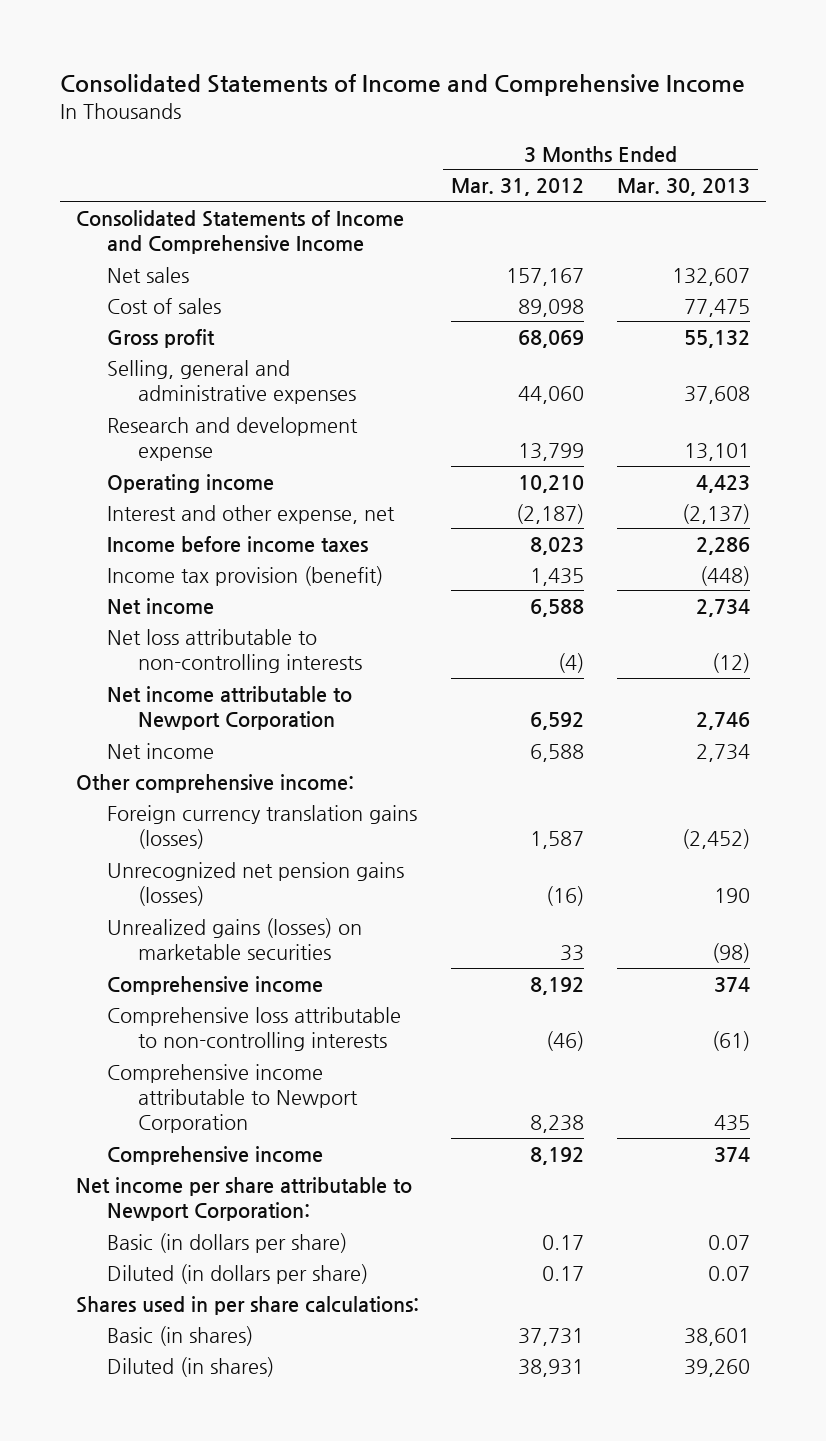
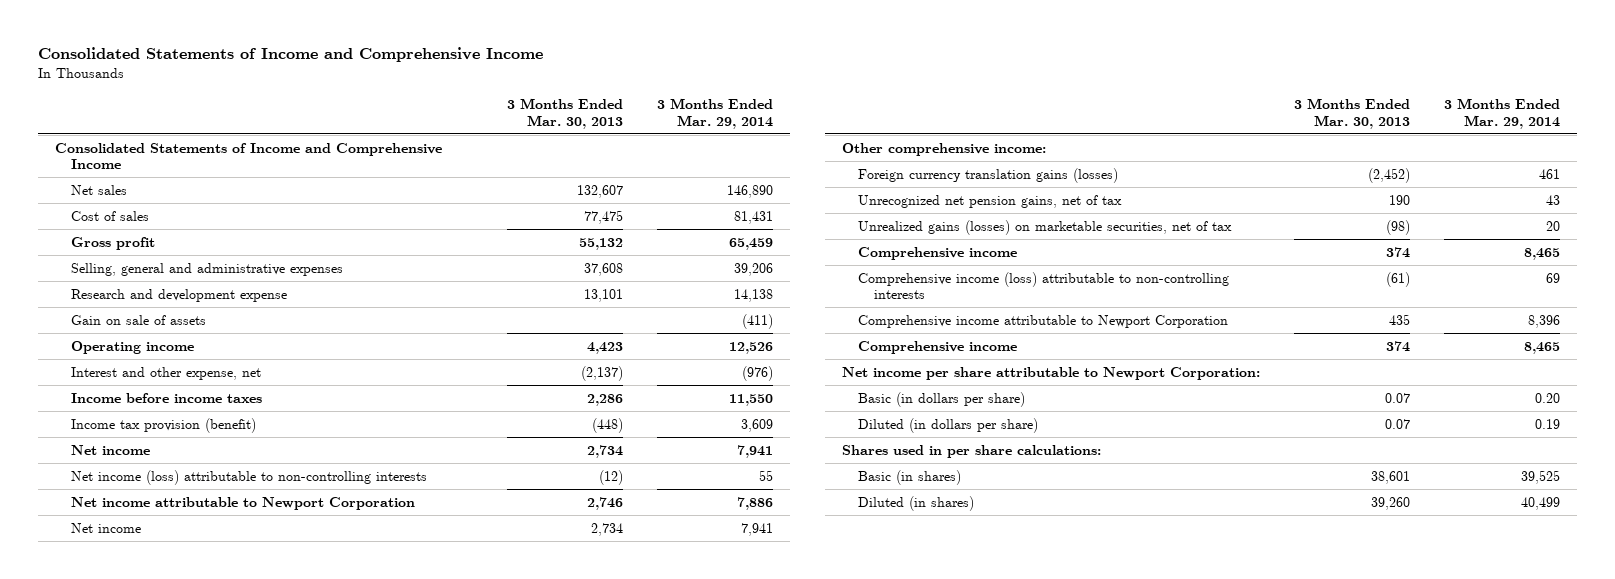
[451,178,585,197] Mar. 31, 2012 -> none
none -> [657,98,774,129] 3 Months Ended Mar. 29, 2014
none -> [70,314,206,325] Gain on sale of assets
[106,628,362,674] Net loss attributable to non-controlling interests -> [70,469,427,485] Net income (loss) attributable to non-controlling interests
[106,861,404,907] Unrecognized net pension gains (losses) -> [857,194,1122,208] Unrecognized net pension gains, net of tax
[106,917,362,961] Unrealized gains (losses) on marketable securities -> [857,219,1232,235] Unrealized gains (losses) on marketable securities, net of tax
[106,1006,401,1052] Comprehensive loss attributable to non-controlling interests -> [857,271,1229,300] Comprehensive income (loss) attributable to non-controlling interests

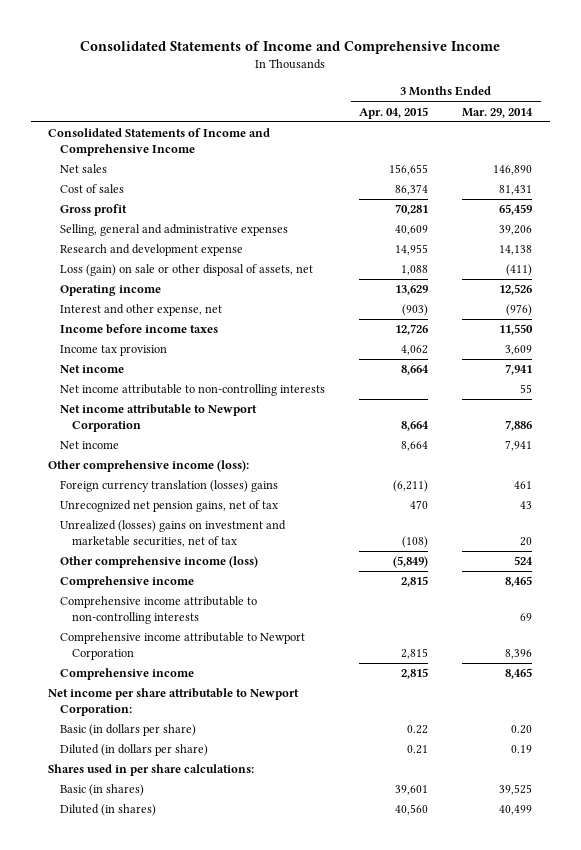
[506,98,623,129] 3 Months Ended Mar. 30, 2013 -> none
none -> [359,106,429,119] Apr. 04, 2015
[70,314,206,325] Gain on sale of assets -> [60,264,314,277] Loss (gain) on sale or other disposal of assets, net
[70,417,256,433] Income tax provision (benefit) -> [60,345,168,357] Income tax provision
[70,469,427,485] Net income (loss) attributable to non-controlling interests -> [60,384,326,397] Net income attributable to non-controlling interests
[841,142,1046,156] Other comprehensive income: -> [48,460,250,473] Other comprehensive income (loss):
[857,167,1118,183] Foreign currency translation gains (losses) -> [60,480,279,493] Foreign currency translation (losses) gains
[857,219,1232,235] Unrealized gains (losses) on marketable securities, net of tax -> [60,520,287,547] Unrealized (losses) gains on investment and marketable securities, net of tax
none -> [60,556,259,569] Other comprehensive income (loss)
[857,271,1229,300] Comprehensive income (loss) attributable to non-controlling interests -> [60,596,258,624] Comprehensive income attributable to non-controlling interests

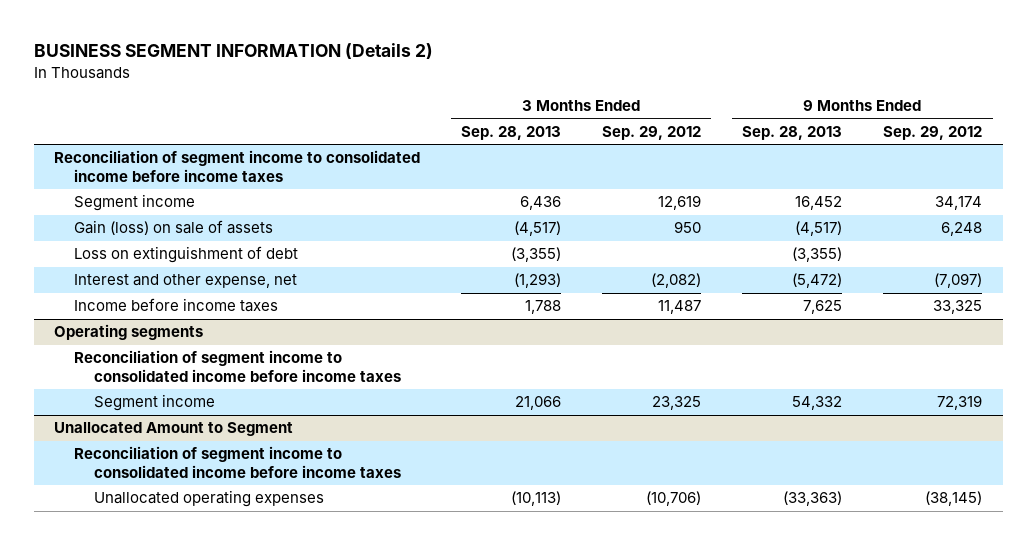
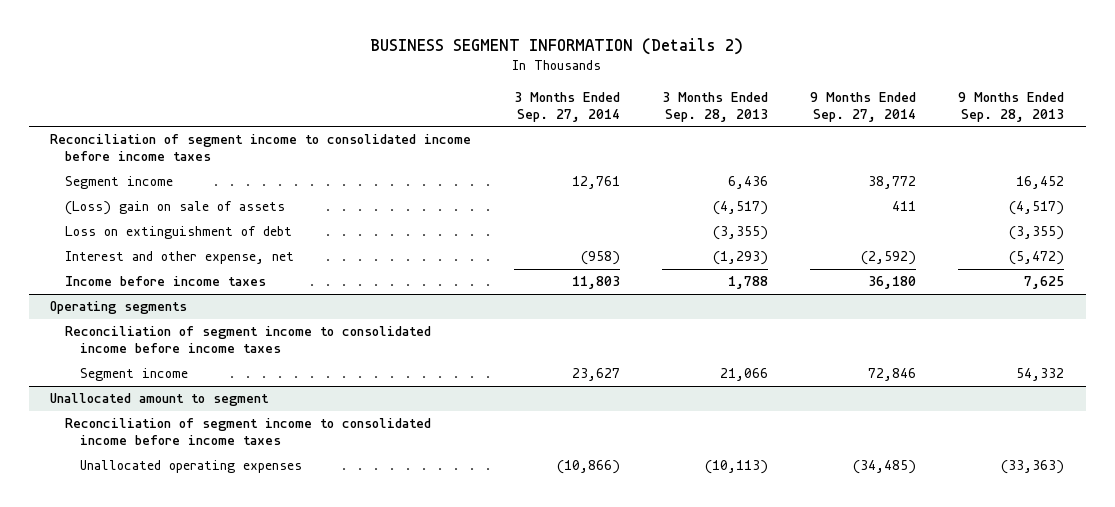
[602,125,702,140] Sep. 29, 2012 -> none
[883,125,983,140] Sep. 29, 2012 -> none
none -> [513,92,620,122] 3 Months Ended Sep. 27, 2014
none -> [810,92,917,122] 9 Months Ended Sep. 27, 2014
[73,220,273,236] Gain (loss) on sale of assets -> [65,201,286,216] (Loss) gain on sale of assets
[54,422,294,437] Unallocated Amount to Segment -> [50,393,270,407] Unallocated amount to segment

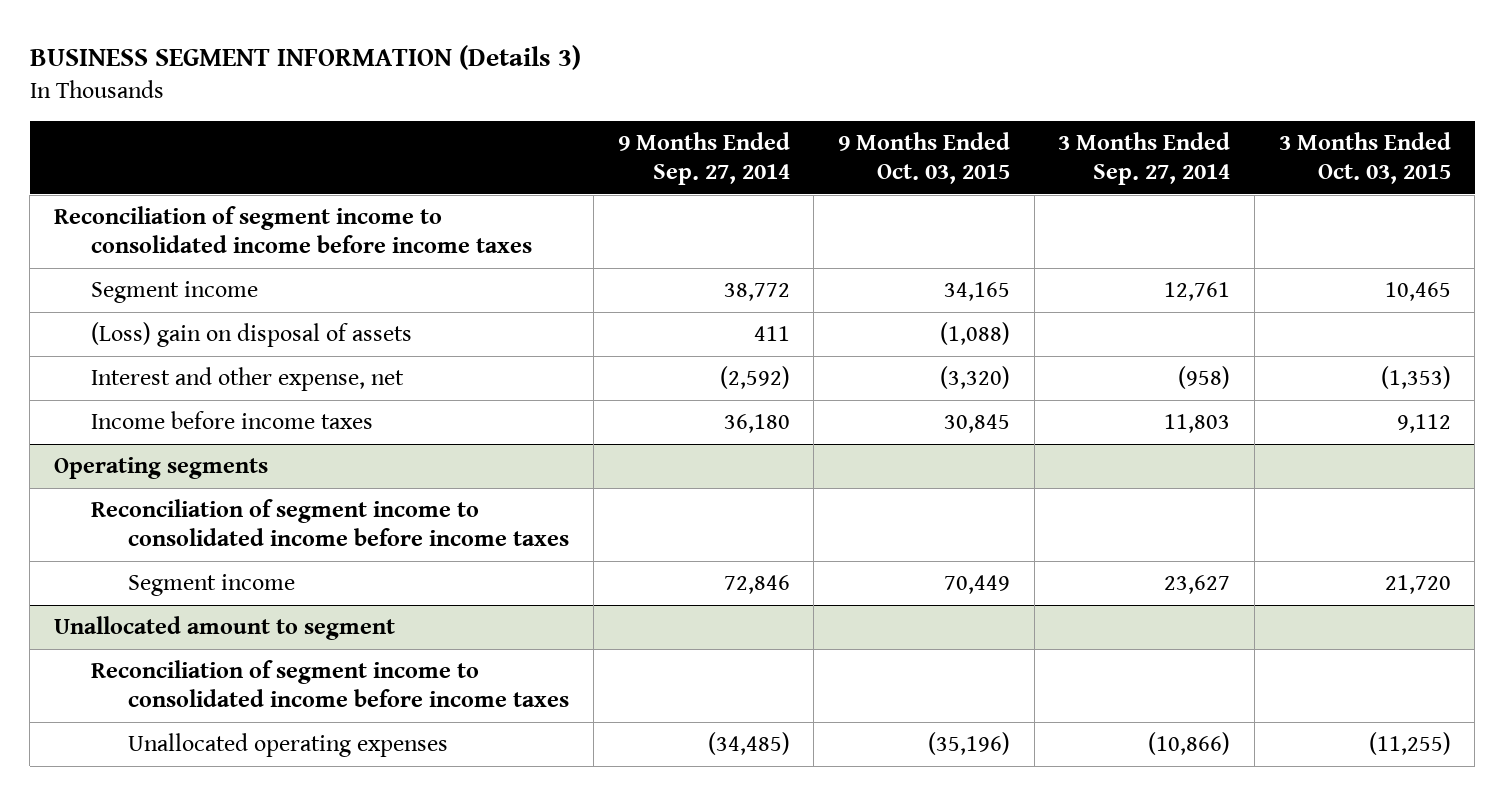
[370,38,744,56] BUSINESS SEGMENT INFORMATION (Details 2) -> [29,45,581,71] BUSINESS SEGMENT INFORMATION (Details 3)
[661,92,768,122] 3 Months Ended Sep. 28, 2013 -> none
[958,92,1065,122] 9 Months Ended Sep. 28, 2013 -> none
none -> [838,132,1011,184] 9 Months Ended Oct. 03, 2015
none -> [1278,132,1451,184] 3 Months Ended Oct. 03, 2015
[65,226,293,240] Loss on extinguishment of debt -> none
[65,201,286,216] (Loss) gain on sale of assets -> [91,322,413,348] (Loss) gain on disposal of assets

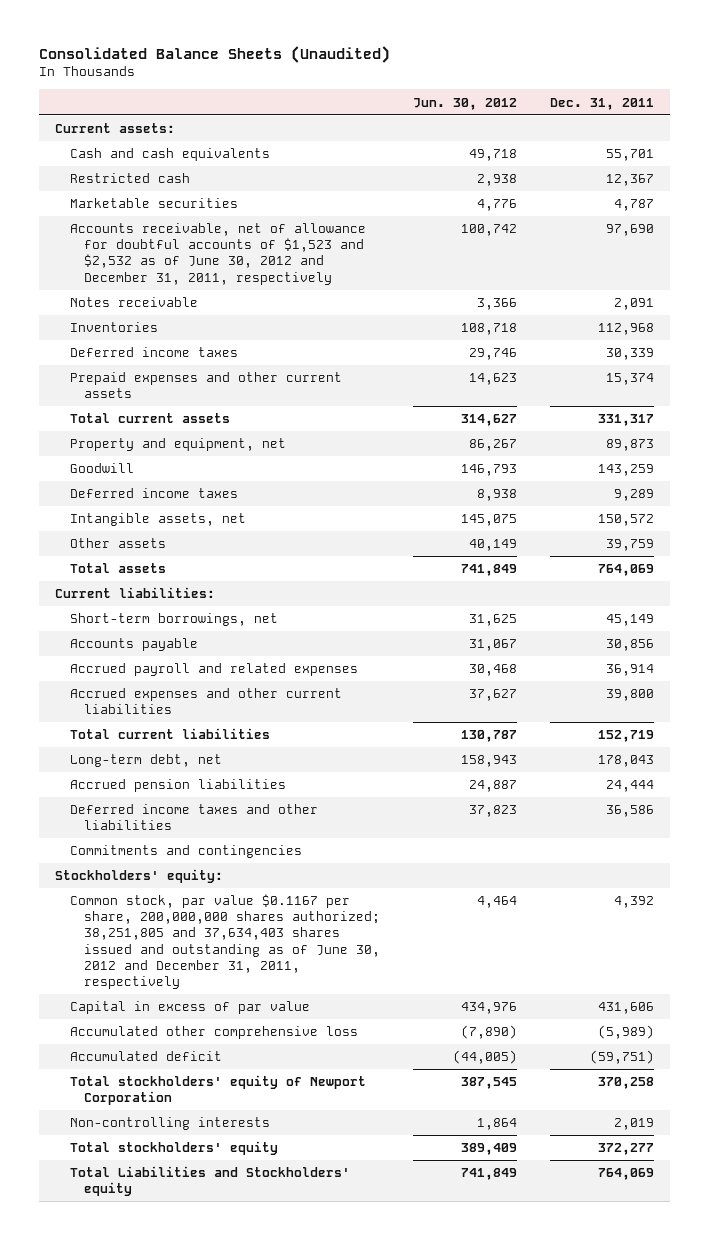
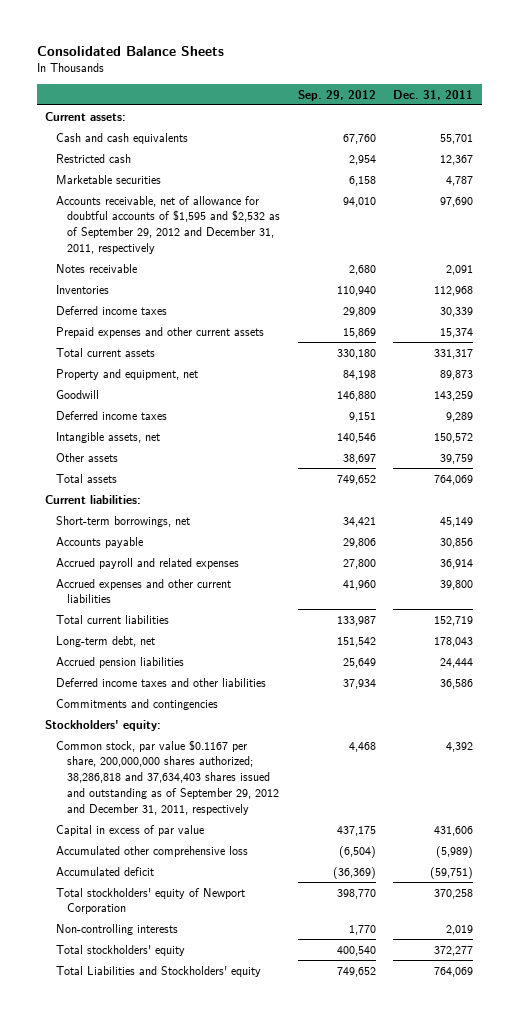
[38,45,390,63] Consolidated Balance Sheets (Unaudited) -> [36,45,224,56] Consolidated Balance Sheets
[413,97,518,110] Jun. 30, 2012 -> none
none -> [297,89,376,101] Sep. 29, 2012
[69,223,366,285] Accounts receivable, net of allowance for doubtful accounts of $1,523 and $2,532 as of June 30, 2012 and December 31, 2011, respectively -> [56,195,281,255] Accounts receivable, net of allowance for doubtful accounts of $1,595 and $2,532 as of September 29, 2012 and December 31, 2011, respectively
[69,894,381,989] Common stock, par value $0.1167 per share, 200,000,000 shares authorized; 38,251,805 and 37,634,403 shares issued and outstanding as of June 30, 2012 and December 31, 2011, respectively -> [56,739,280,815] Common stock, par value $0.1167 per share, 200,000,000 shares authorized; 38,286,818 and 37,634,403 shares issued and outstanding as of September 29, 2012 and December 31, 2011, respectively

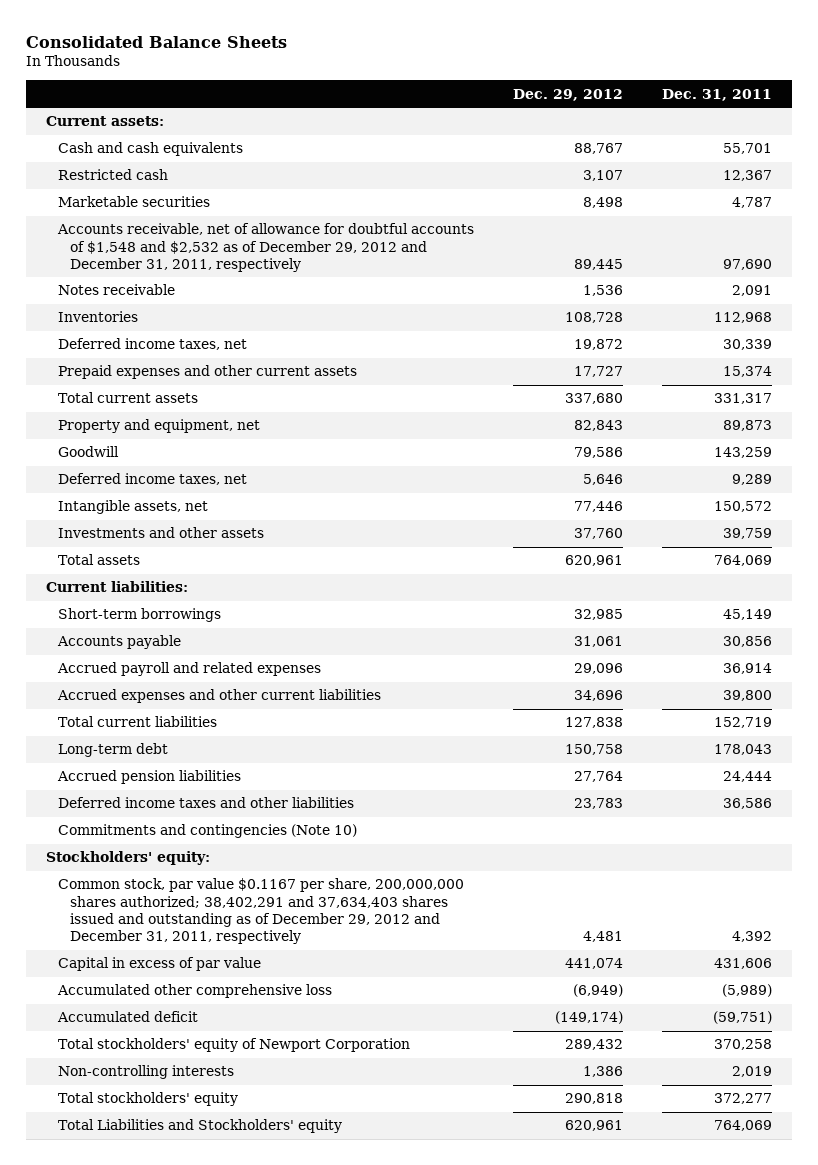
[297,89,376,101] Sep. 29, 2012 -> none
none -> [513,88,624,101] Dec. 29, 2012
[56,195,281,255] Accounts receivable, net of allowance for doubtful accounts of $1,595 and $2,532 as of September 29, 2012 and December 31, 2011, respectively -> [56,223,474,273] Accounts receivable, net of allowance for doubtful accounts of $1,548 and $2,532 as of December 29, 2012 and December 31, 2011, respectively
[56,305,168,315] Deferred income taxes -> [57,338,247,351] Deferred income taxes, net
[56,410,168,420] Deferred income taxes -> [57,473,247,486] Deferred income taxes, net
[56,452,119,462] Other assets -> [57,527,264,539] Investments and other assets
[56,515,191,527] Short-term borrowings, net -> [57,608,221,623] Short-term borrowings
[56,635,156,647] Long-term debt, net -> [57,743,168,758] Long-term debt
[56,698,219,710] Commitments and contingencies -> [57,824,357,839] Commitments and contingencies (Note 10)
[56,739,280,815] Common stock, par value $0.1167 per share, 200,000,000 shares authorized; 38,286,818 and 37,634,403 shares issued and outstanding as of September 29, 2012 and December 31, 2011, respectively -> [57,878,464,945] Common stock, par value $0.1167 per share, 200,000,000 shares authorized; 38,402,291 and 37,634,403 shares issued and outstanding as of December 29, 2012 and December 31, 2011, respectively

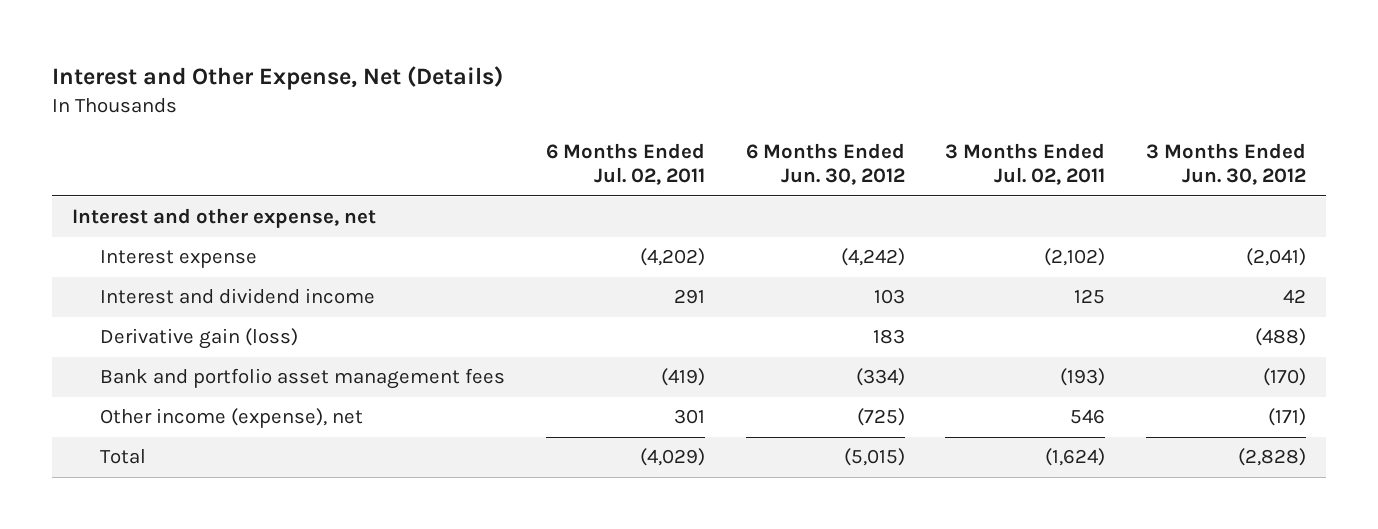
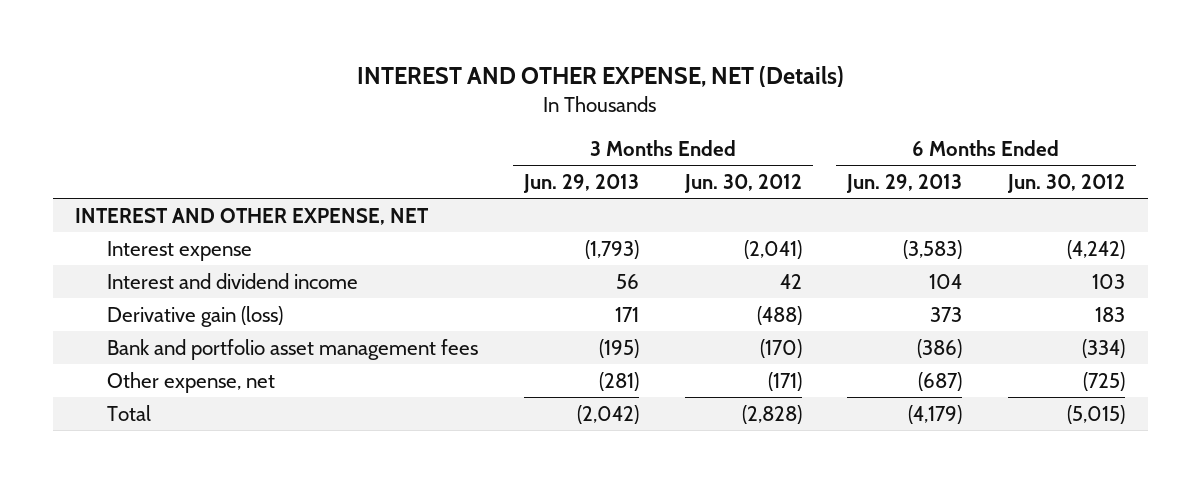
[52,65,504,90] Interest and Other Expense, Net (Details) -> [357,66,845,88] INTEREST AND OTHER EXPENSE, NET (Details)
[546,143,706,186] 6 Months Ended Jul. 02, 2011 -> none
[945,143,1106,186] 3 Months Ended Jul. 02, 2011 -> none
none -> [523,173,640,193] Jun. 29, 2013
none -> [846,173,963,193] Jun. 29, 2013
[72,208,377,229] Interest and other expense, net -> [75,207,430,225] INTEREST AND OTHER EXPENSE, NET
[100,408,364,429] Other income (expense), net -> [107,371,276,393] Other expense, net

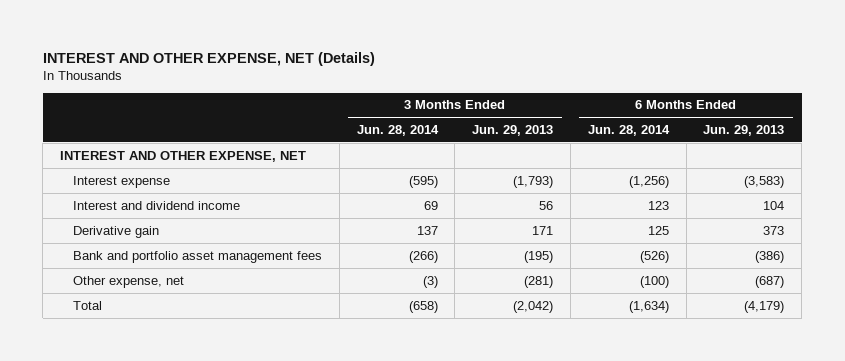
[683,173,802,193] Jun. 30, 2012 -> none
[1006,173,1125,193] Jun. 30, 2012 -> none
none -> [356,125,439,137] Jun. 28, 2014
none -> [587,125,670,137] Jun. 28, 2014
[107,305,284,327] Derivative gain (loss) -> [73,225,160,238] Derivative gain

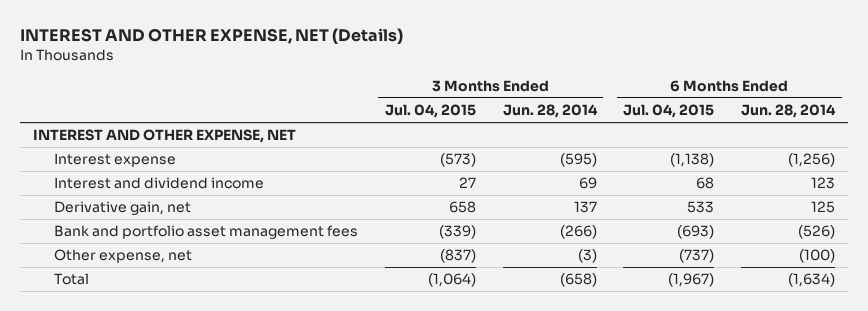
[472,125,554,137] Jun. 29, 2013 -> none
[703,125,785,137] Jun. 29, 2013 -> none
none -> [384,104,476,119] Jul. 04, 2015
none -> [623,104,715,119] Jul. 04, 2015
[73,225,160,238] Derivative gain -> [53,201,191,216] Derivative gain, net

